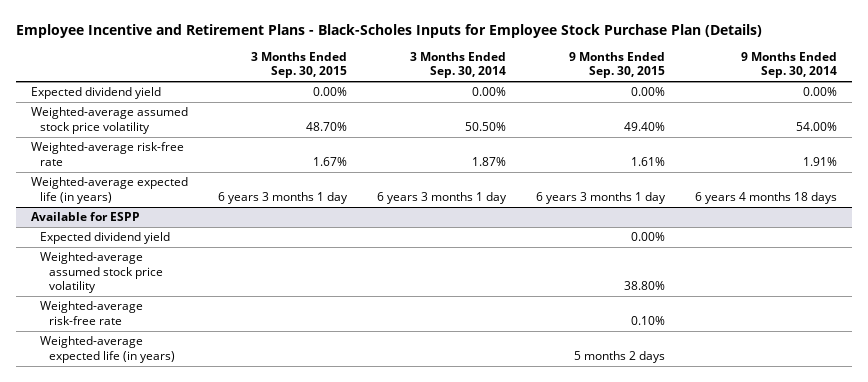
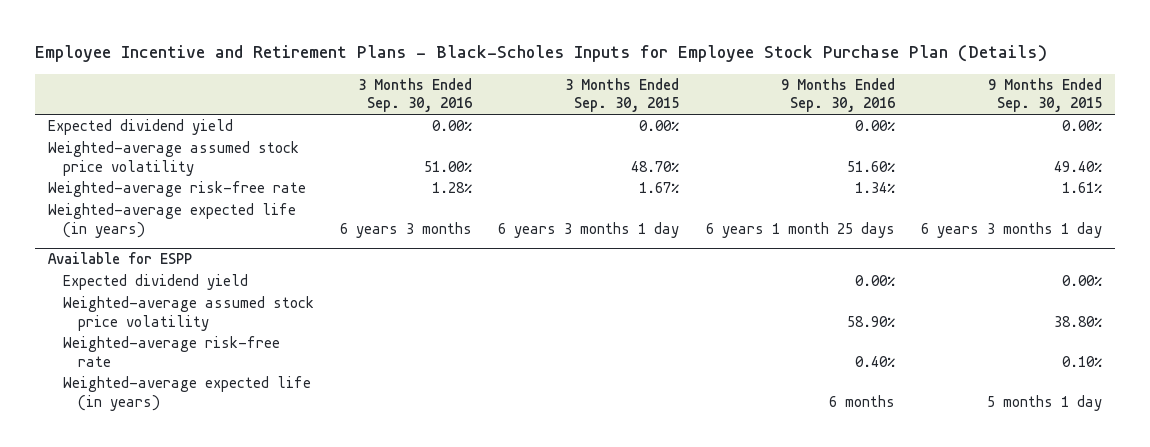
[409,52,506,79] 3 Months Ended Sep. 30, 2014 -> none
[740,52,837,79] 9 Months Ended Sep. 30, 2014 -> none
none -> [358,78,473,113] 3 Months Ended Sep. 30, 2016
none -> [780,78,895,113] 9 Months Ended Sep. 30, 2016
[573,350,665,363] 5 months 2 days -> [987,394,1103,411] 5 months 1 day

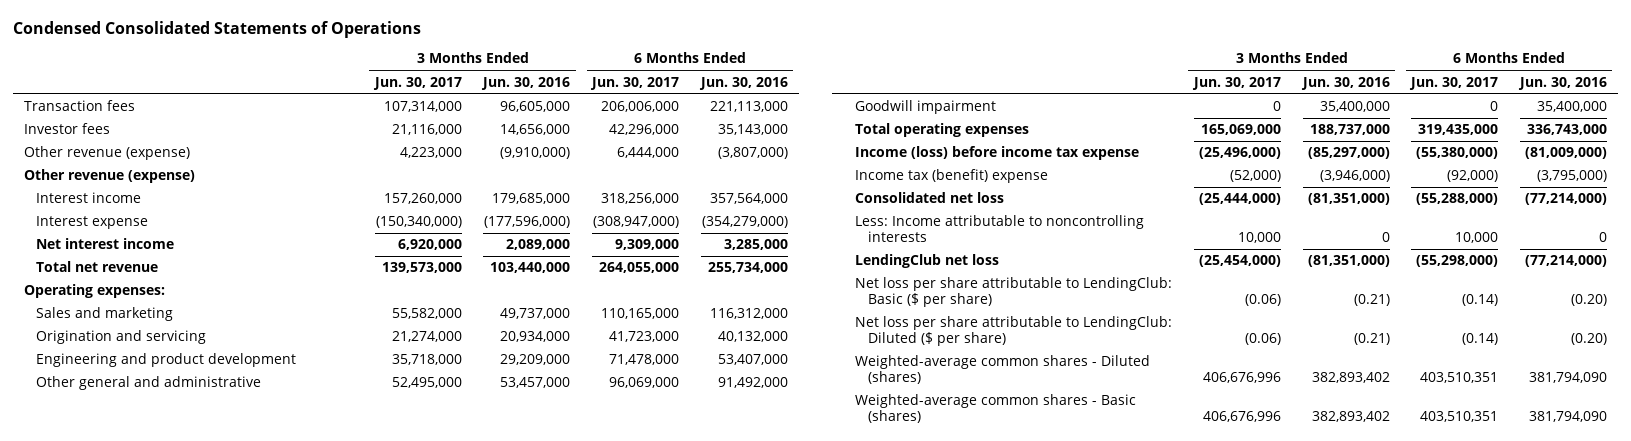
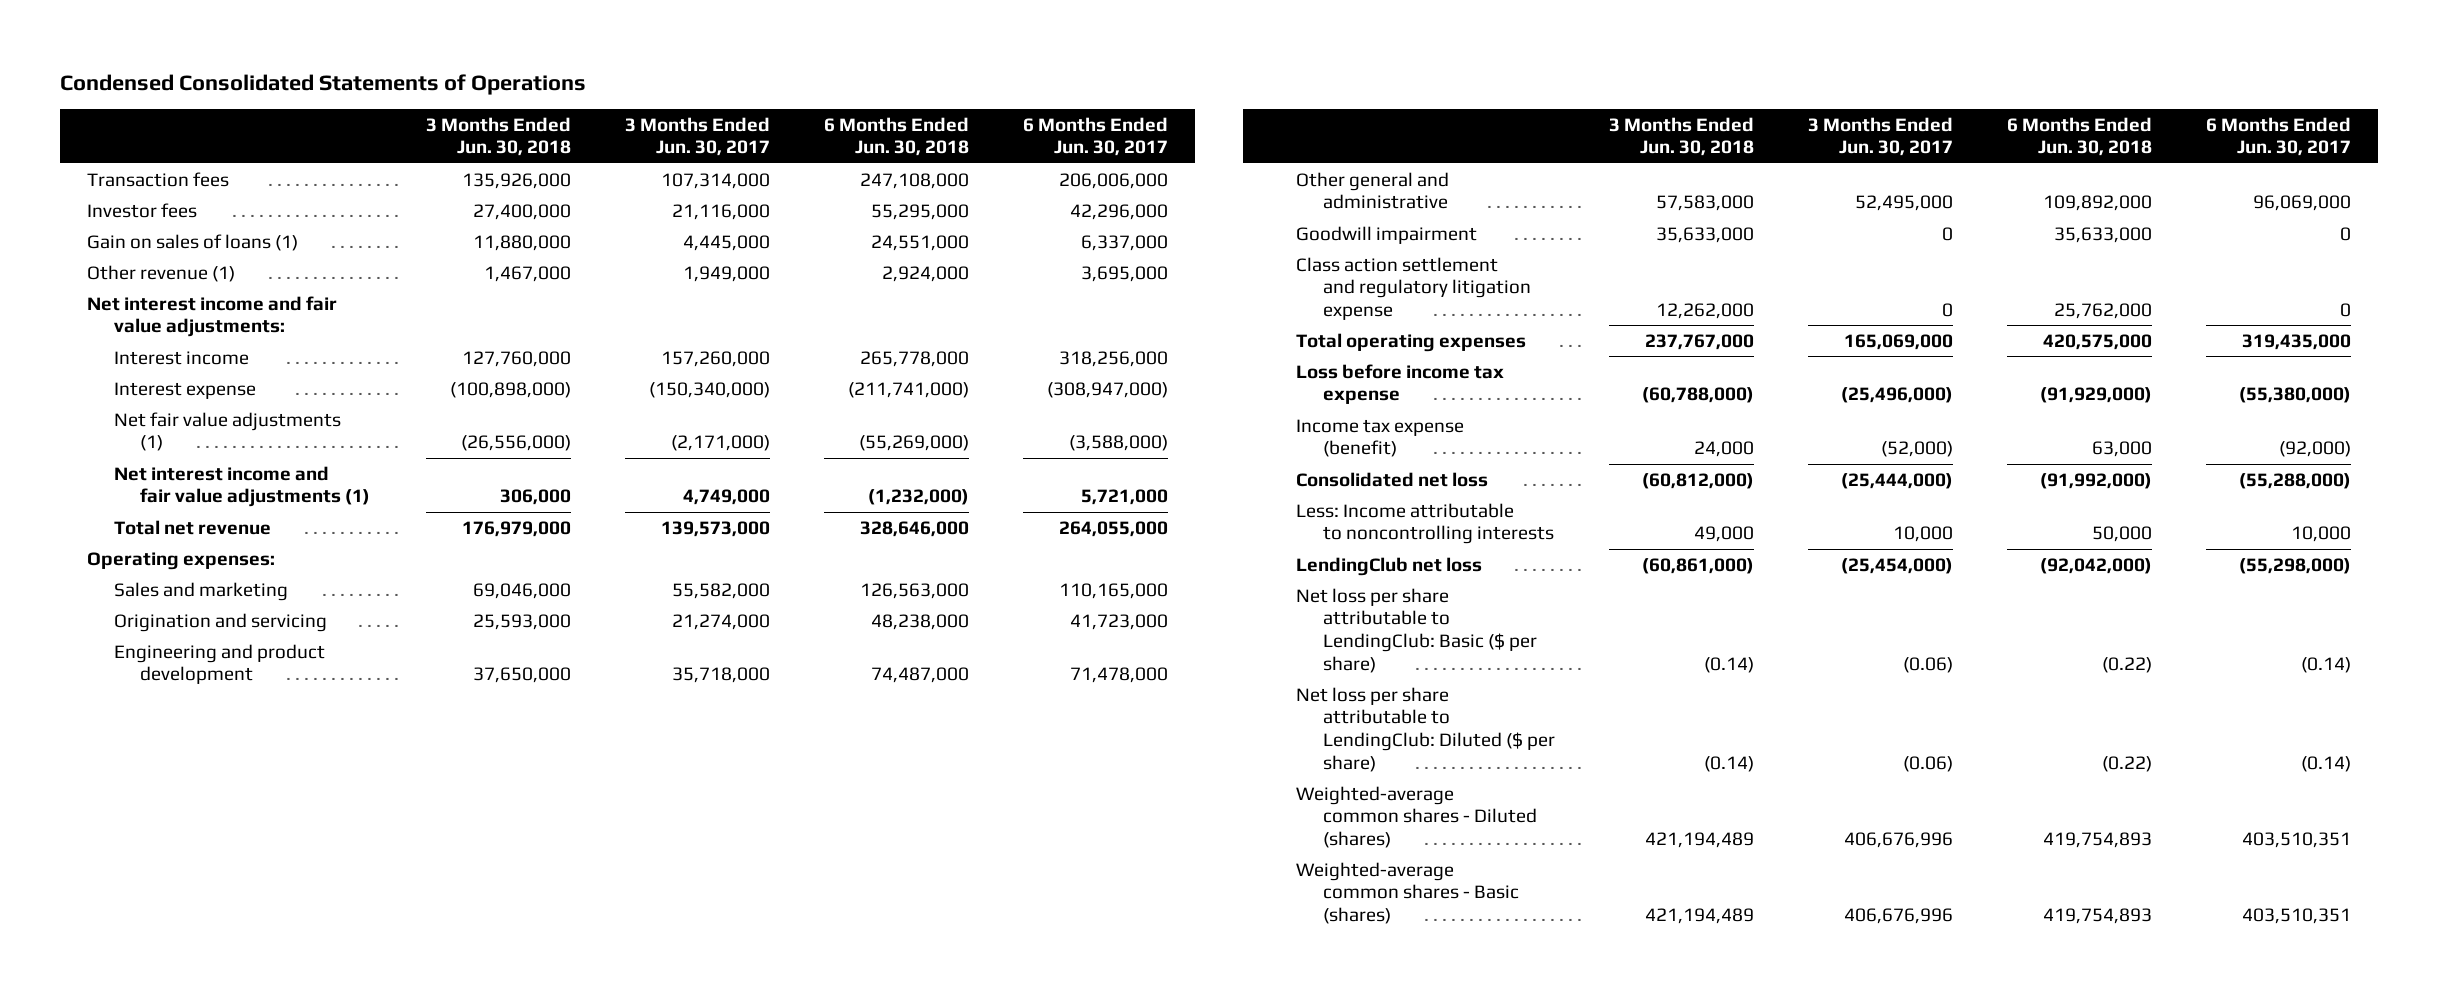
[481,76,571,90] Jun. 30, 2016 -> none
[698,76,788,90] Jun. 30, 2016 -> none
none -> [426,116,572,157] 3 Months Ended Jun. 30, 2018
none -> [824,116,970,157] 6 Months Ended Jun. 30, 2018
none -> [87,233,299,251] Gain on sales of loans (1)
[23,146,190,161] Other revenue (expense) -> [87,264,236,282] Other revenue (1)
[399,147,462,159] 4,223,000 -> [683,265,771,282] 1,949,000
[617,147,680,159] 6,444,000 -> [1081,265,1169,282] 3,695,000
[23,169,195,184] Other revenue (expense) -> [87,295,338,338] Net interest income and fair value adjustments:
none -> [113,411,341,452] Net fair value adjustments (1)
[36,238,175,250] Net interest income -> [113,465,370,508] Net interest income and fair value adjustments (1)
[397,239,462,251] 6,920,000 -> [683,489,771,506] 4,749,000
[615,239,680,251] 9,309,000 -> [1081,489,1169,506] 5,721,000
none -> [1296,256,1531,321] Class action settlement and regulatory litigation expense
[855,146,1140,161] Income (loss) before income tax expense -> [1296,363,1505,405] Loss before income tax expense
[855,169,1049,184] Income tax (benefit) expense -> [1296,418,1465,458] Income tax expense (benefit)

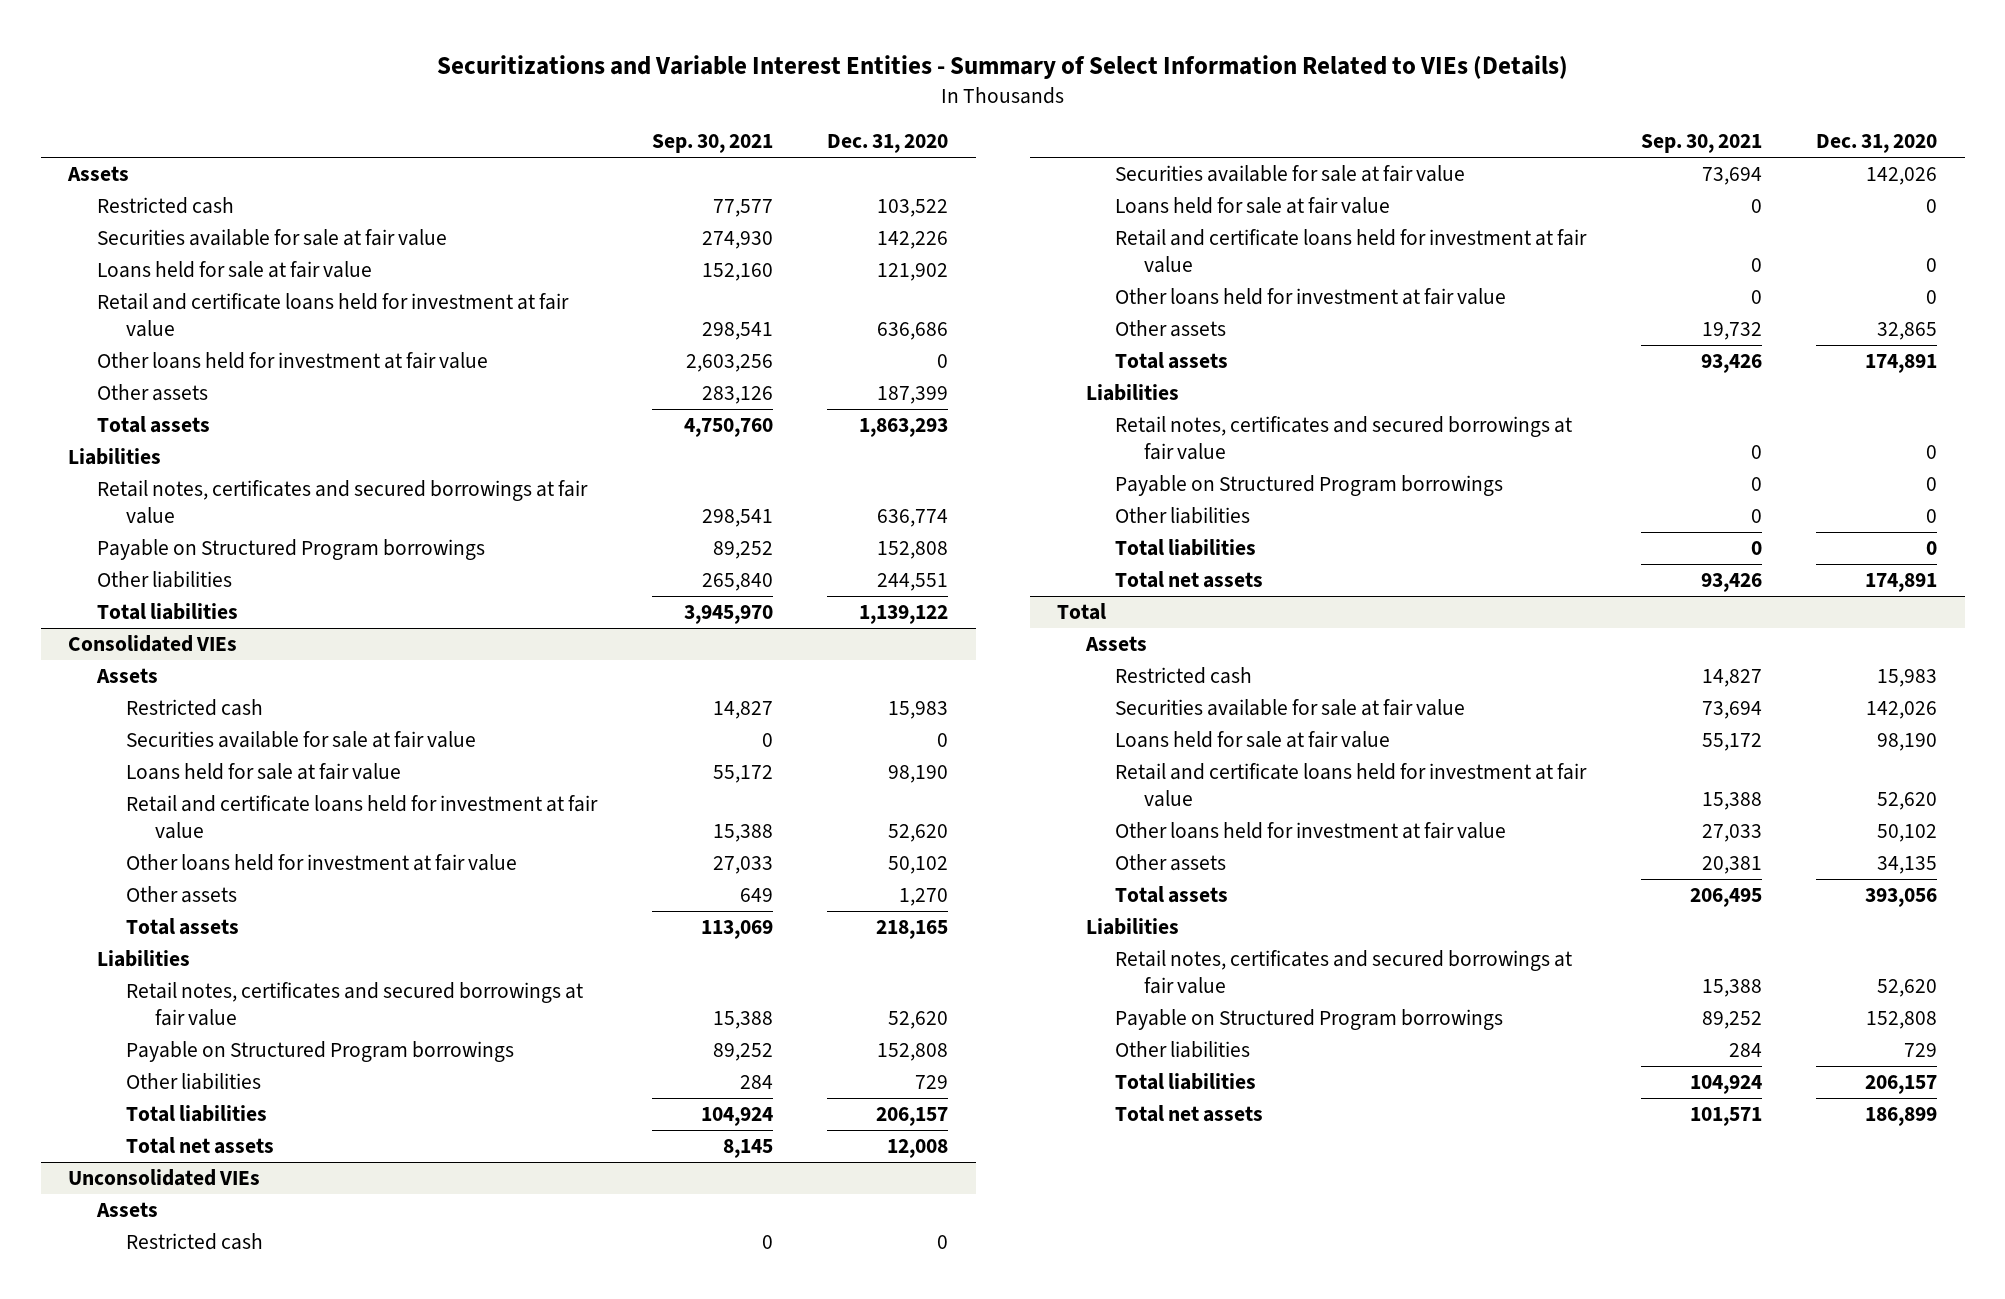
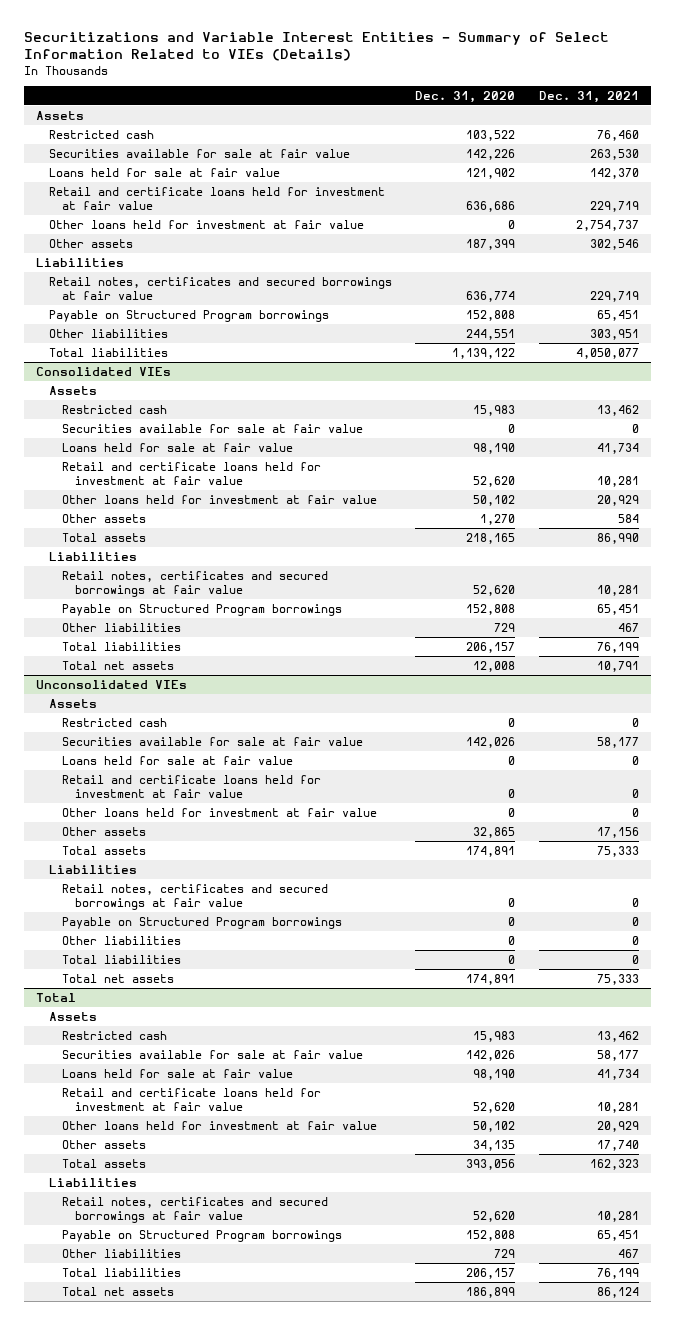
[651,134,773,154] Sep. 30, 2021 -> none
none -> [539,90,640,103] Dec. 31, 2021
[97,416,211,434] Total assets -> none

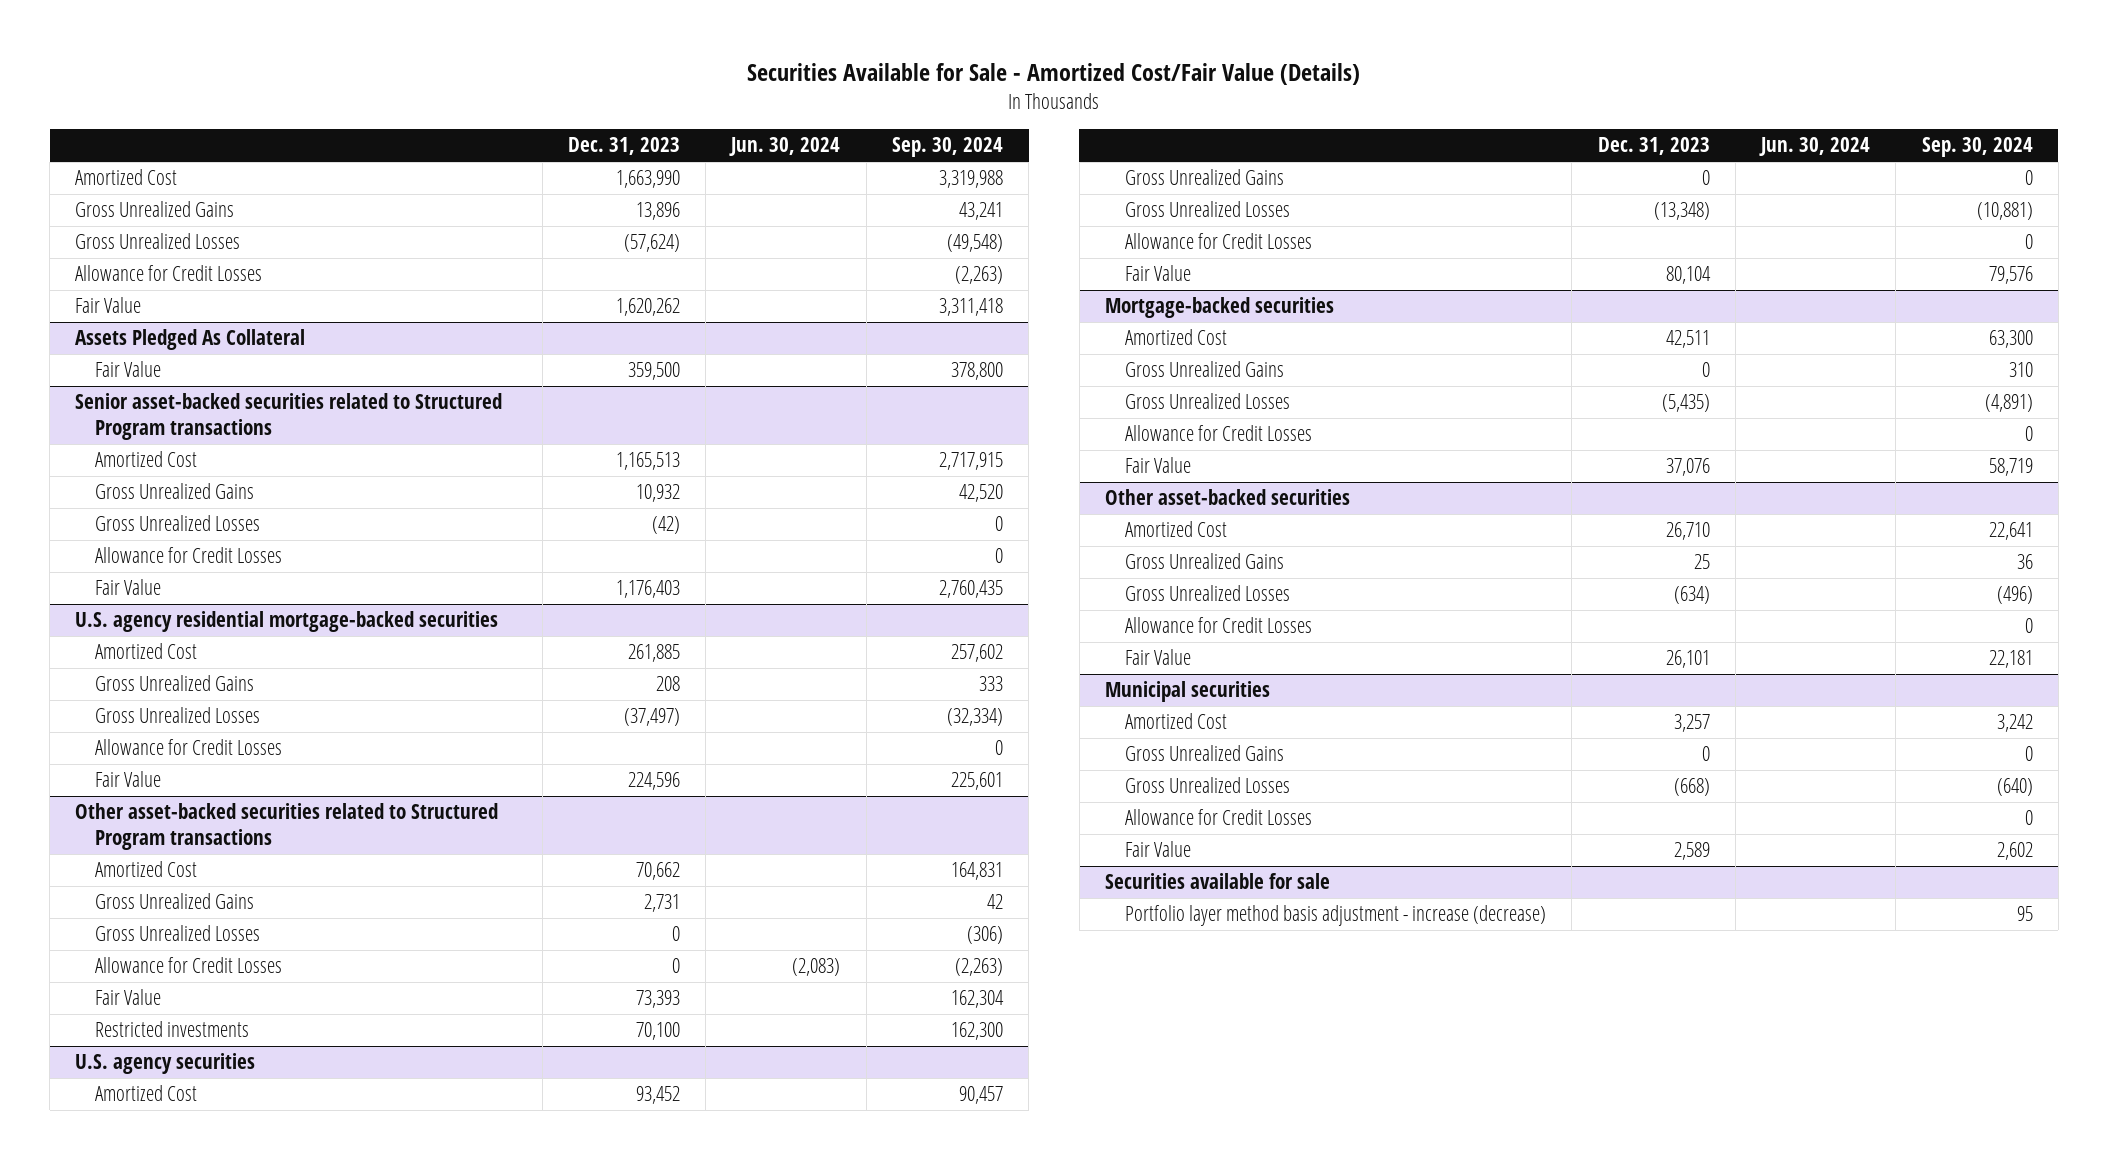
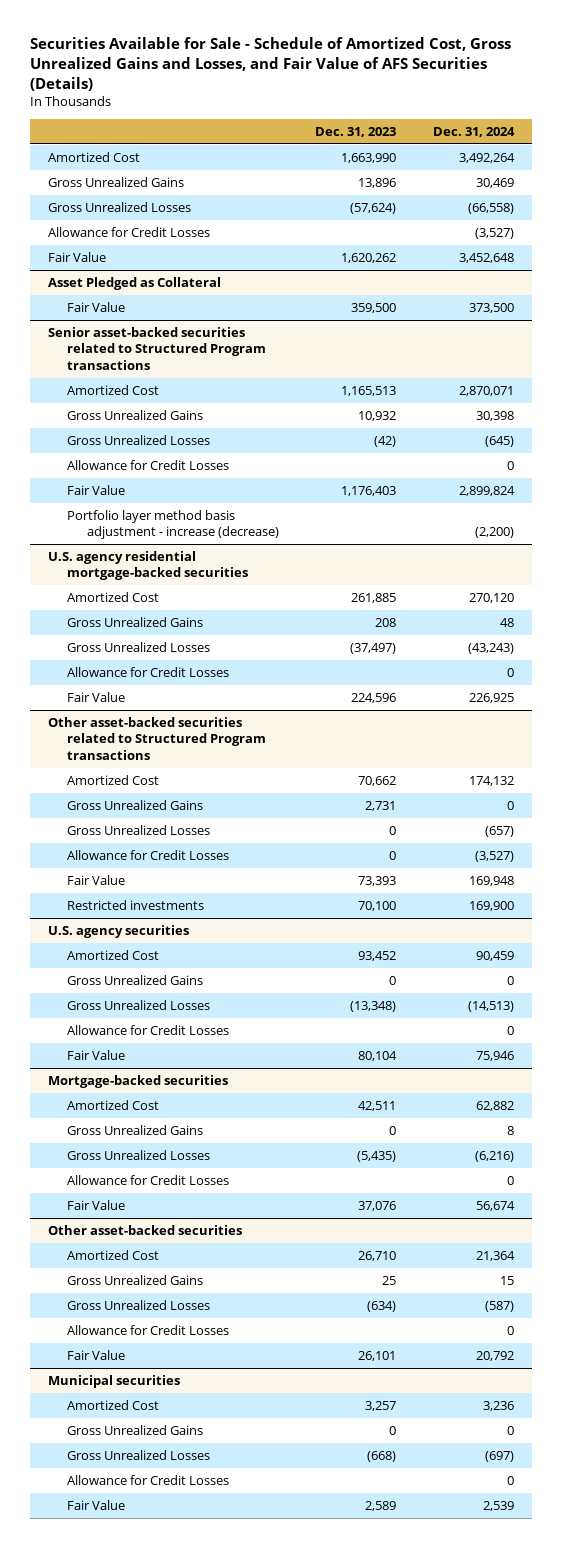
[746,63,1360,86] Securities Available for Sale - Amortized Cost/Fair Value (Details) -> [29,37,511,91] Securities Available for Sale - Schedule of Amortized Cost, Gross Unrealized Gains and Losses, and Fair Value of AFS Securities (Details)
[729,137,841,157] Jun. 30, 2024 -> none
[891,137,1003,158] Sep. 30, 2024 -> none
none -> [432,126,515,137] Dec. 31, 2024
[75,329,306,351] Assets Pledged As Collateral -> [47,277,221,291] Asset Pledged as Collateral
none -> [67,510,279,540] Portfolio layer method basis adjustment - increase (decrease)
[1105,873,1331,890] Securities available for sale -> none
[1125,905,1547,927] Portfolio layer method basis adjustment - increase (decrease) -> none

